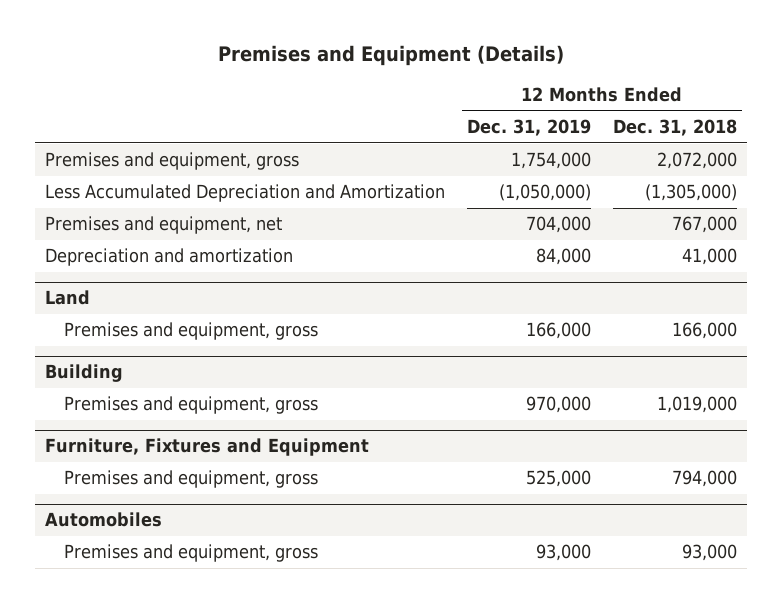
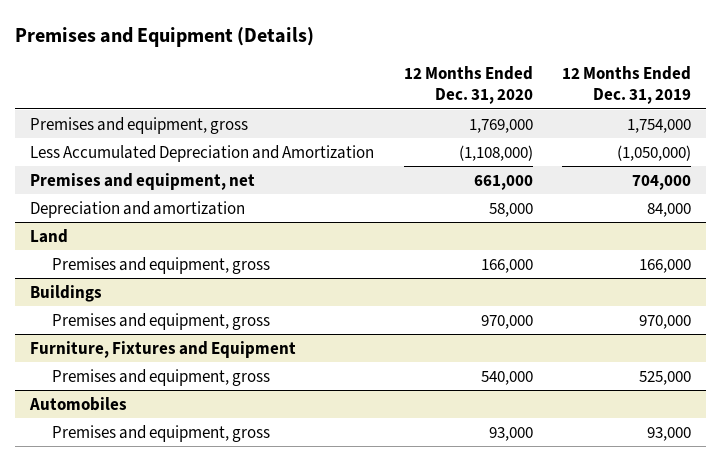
[612,118,737,136] Dec. 31, 2018 -> none
none -> [403,65,533,105] 12 Months Ended Dec. 31, 2020
[45,364,124,383] Building -> [29,284,102,302] Buildings

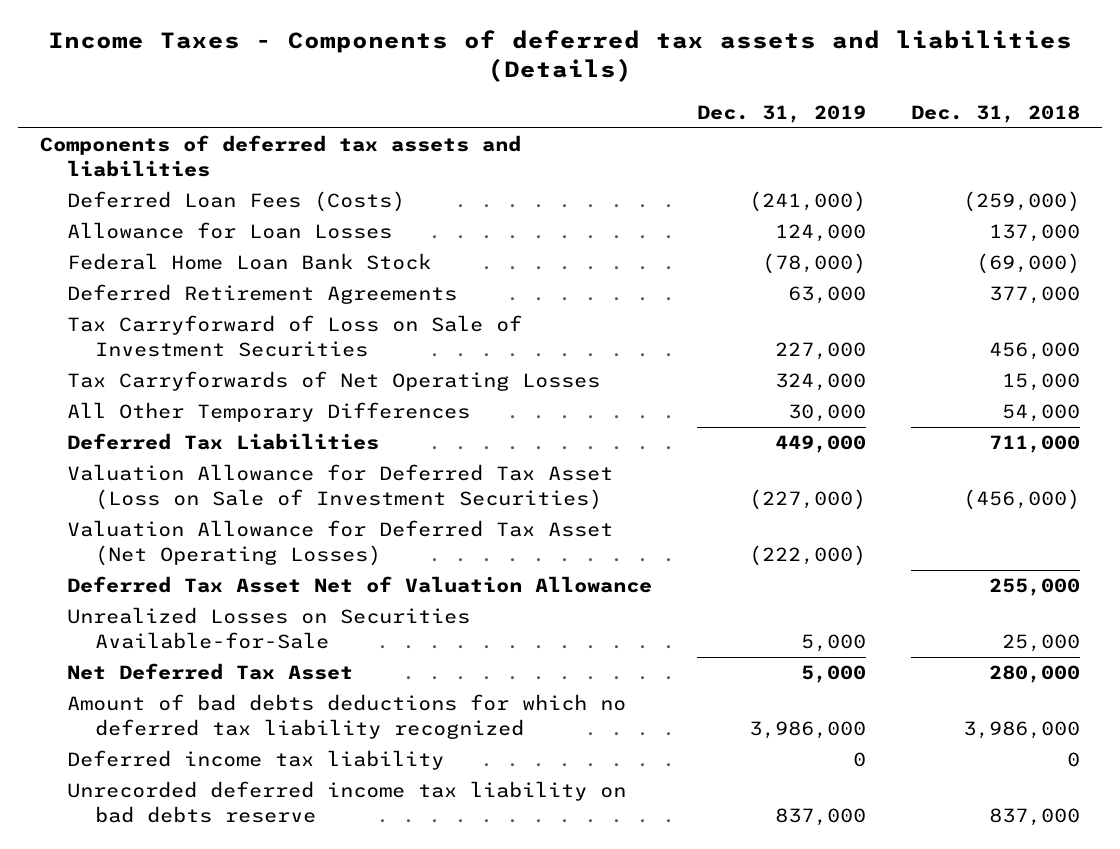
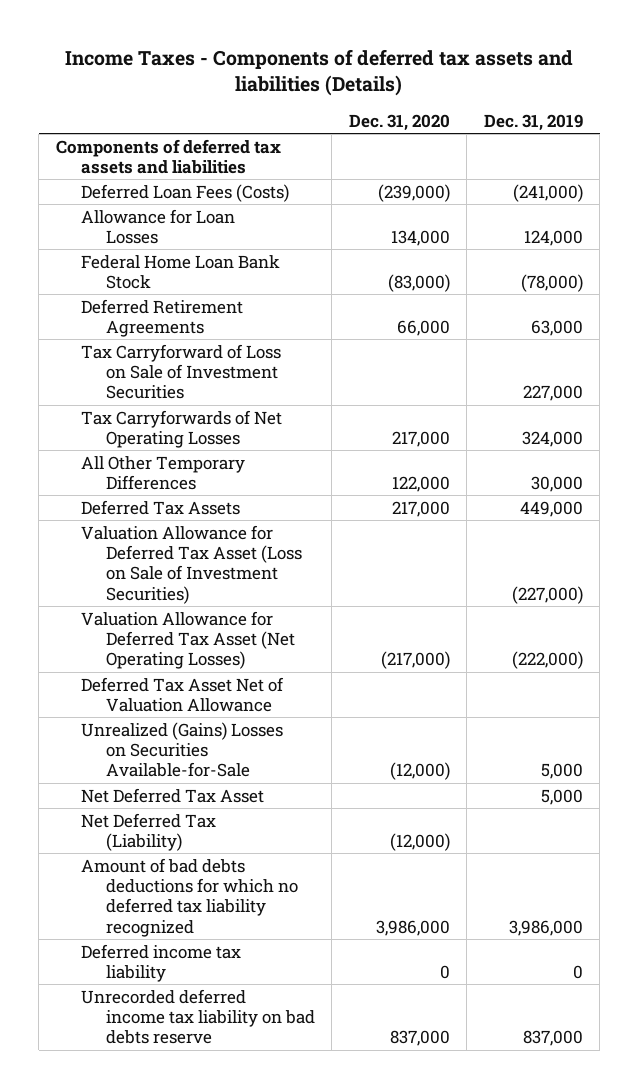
[910,105,1080,124] Dec. 31, 2018 -> none
none -> [348,113,450,131] Dec. 31, 2020
[67,433,380,451] Deferred Tax Liabilities -> [80,499,240,515] Deferred Tax Assets
[67,607,471,649] Unrealized Losses on Securities Available-for-Sale -> [80,721,283,778] Unrealized (Gains) Losses on Securities Available-for-Sale
none -> [80,812,216,852] Net Deferred Tax (Liability)

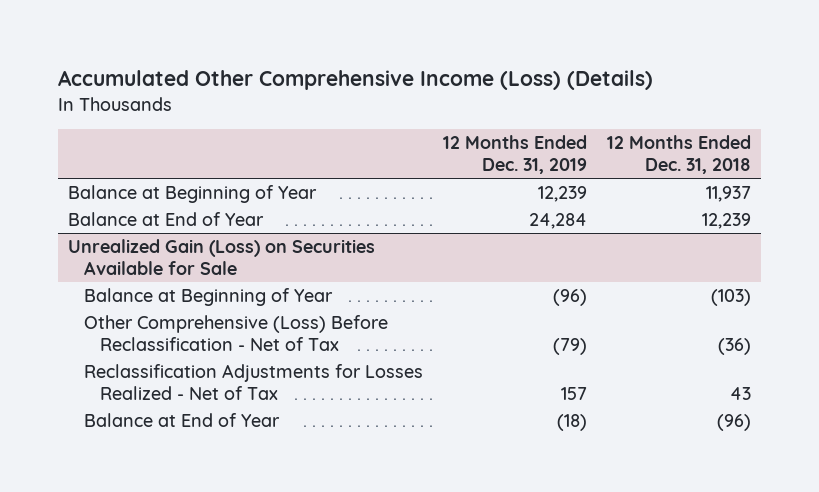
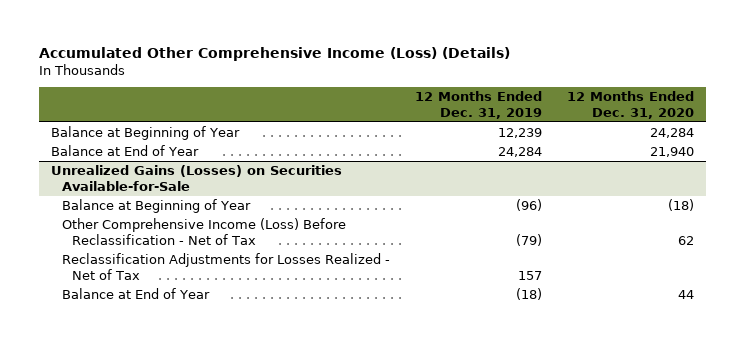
[607,134,752,174] 12 Months Ended Dec. 31, 2018 -> none
none -> [566,91,694,119] 12 Months Ended Dec. 31, 2020
[67,239,375,276] Unrealized Gain (Loss) on Securities Available for Sale -> [51,165,343,191] Unrealized Gains (Losses) on Securities Available-for-Sale
[84,315,389,352] Other Comprehensive (Loss) Before Reclassification - Net of Tax -> [61,218,346,245] Other Comprehensive Income (Loss) Before Reclassification - Net of Tax

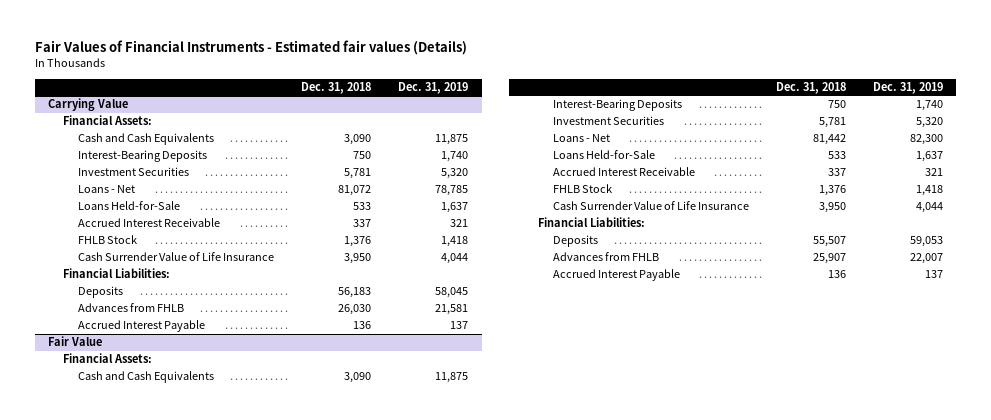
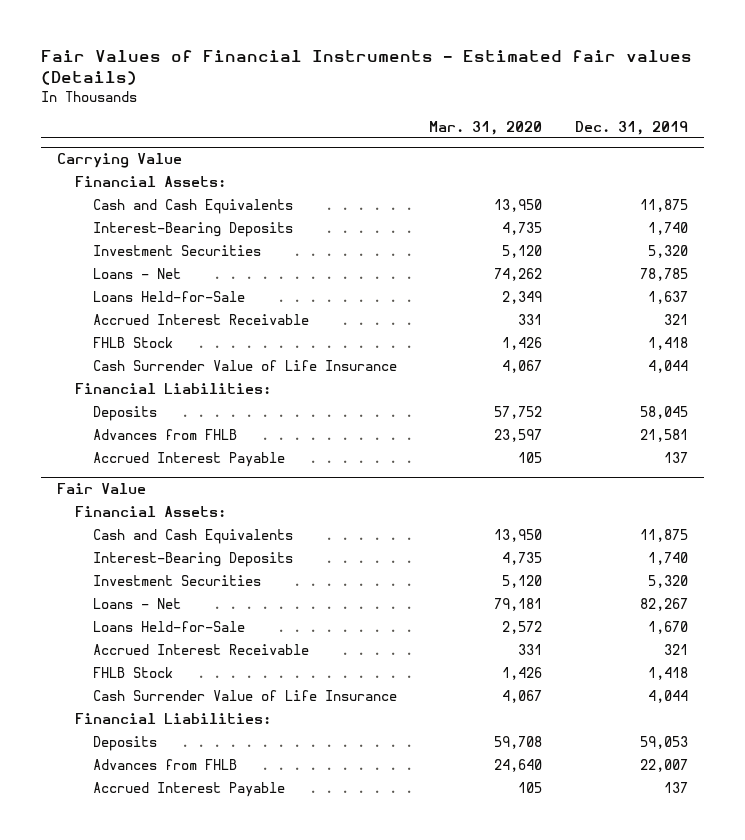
[301,81,372,94] Dec. 31, 2018 -> none
none -> [429,120,543,135] Mar. 31, 2020
[909,134,943,146] 82,300 -> [639,597,688,611] 82,267
[915,151,943,163] 1,637 -> [647,620,688,634] 1,670

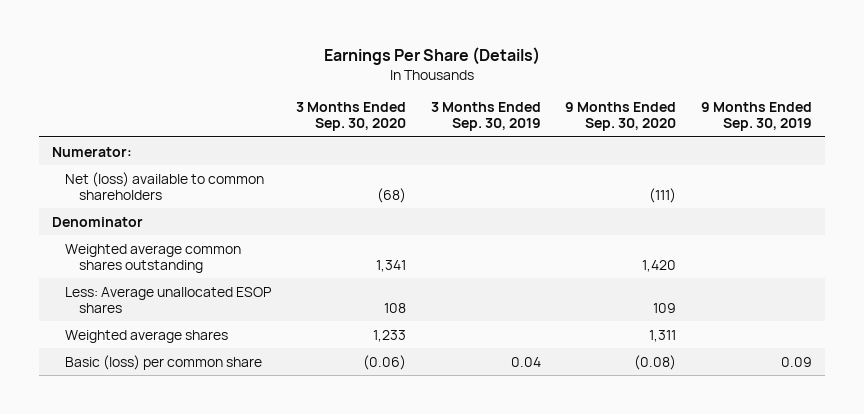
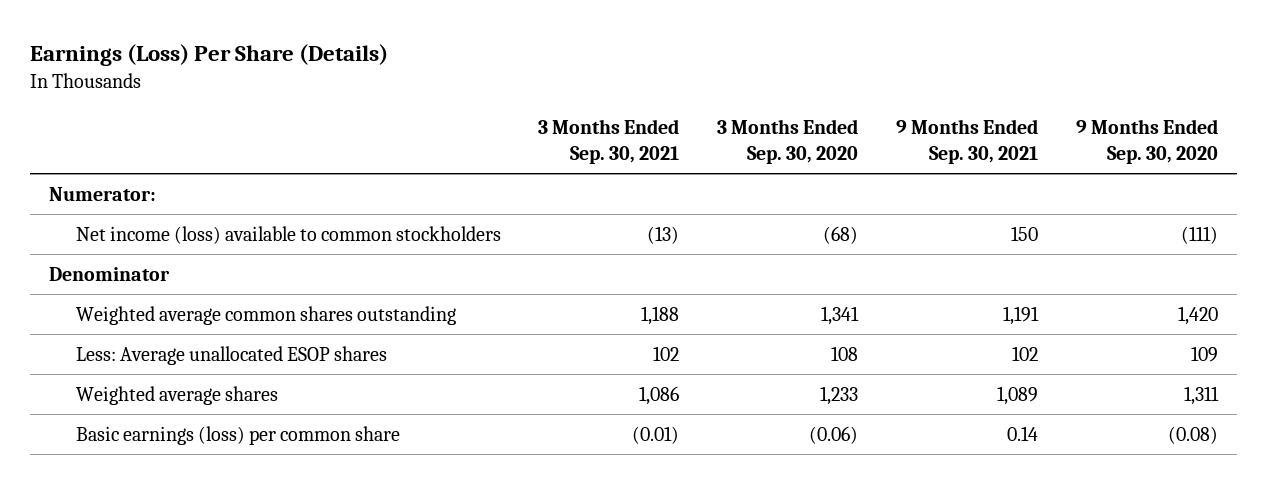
[323,46,540,65] Earnings Per Share (Details) -> [30,43,389,66] Earnings (Loss) Per Share (Details)
[430,102,541,132] 3 Months Ended Sep. 30, 2019 -> none
[701,102,813,132] 9 Months Ended Sep. 30, 2019 -> none
none -> [538,119,680,164] 3 Months Ended Sep. 30, 2021
none -> [896,119,1039,164] 9 Months Ended Sep. 30, 2021
[65,171,265,200] Net (loss) available to common shareholders -> [75,225,501,244] Net income (loss) available to common stockholders
[65,354,263,370] Basic (loss) per common share -> [75,425,400,445] Basic earnings (loss) per common share

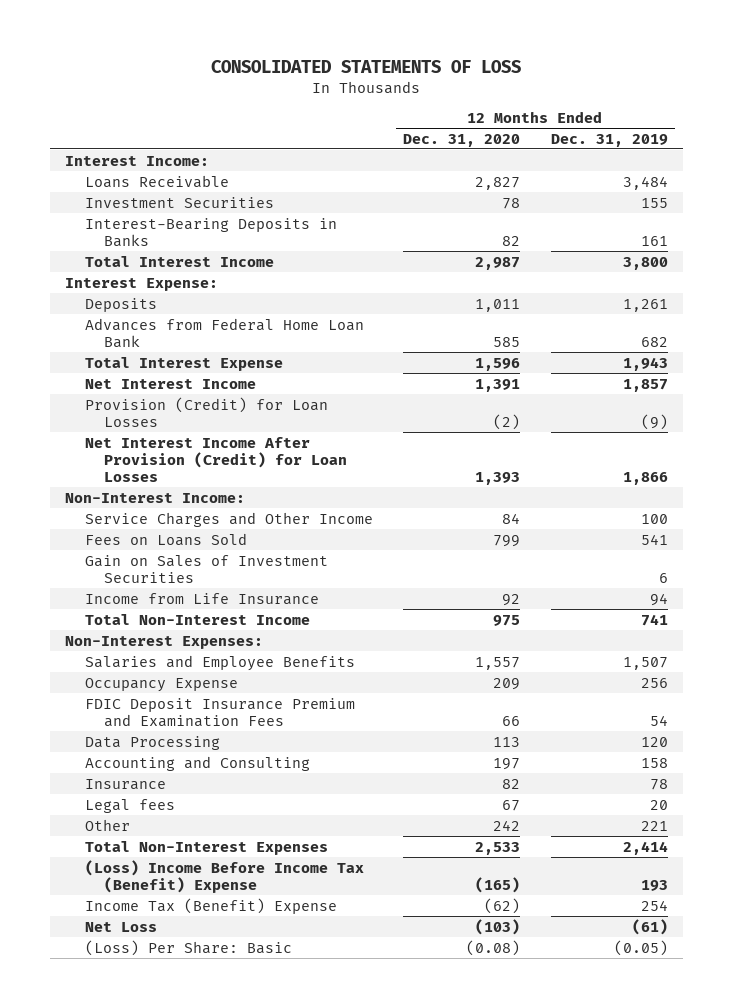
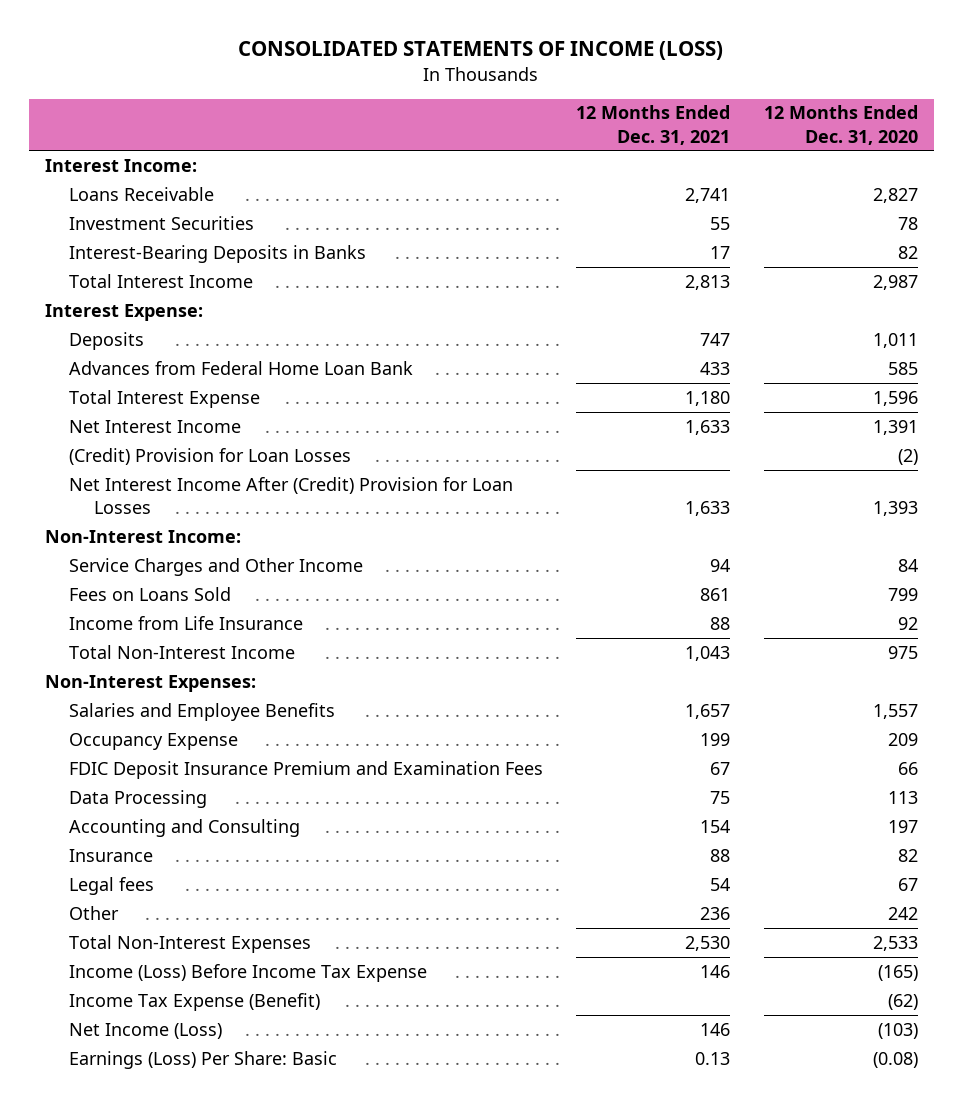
[211,59,522,73] CONSOLIDATED STATEMENTS OF LOSS -> [238,41,724,61] CONSOLIDATED STATEMENTS OF INCOME (LOSS)
[550,133,668,147] Dec. 31, 2019 -> none
none -> [576,105,731,145] 12 Months Ended Dec. 31, 2021
[84,396,328,427] Provision (Credit) for Loan Losses -> [69,447,352,465] (Credit) Provision for Loan Losses
[84,436,348,482] Net Interest Income After Provision (Credit) for Loan Losses -> [69,476,514,514] Net Interest Income After (Credit) Provision for Loan Losses
[84,554,328,583] Gain on Sales of Investment Securities -> none
[84,859,364,893] (Loss) Income Before Income Tax (Benefit) Expense -> [69,963,428,982] Income (Loss) Before Income Tax Expense
[84,897,337,914] Income Tax (Benefit) Expense -> [69,992,321,1011] Income Tax Expense (Benefit)
[84,921,157,932] Net Loss -> [69,1022,223,1039] Net Income (Loss)
[84,939,292,956] (Loss) Per Share: Basic -> [69,1050,338,1069] Earnings (Loss) Per Share: Basic

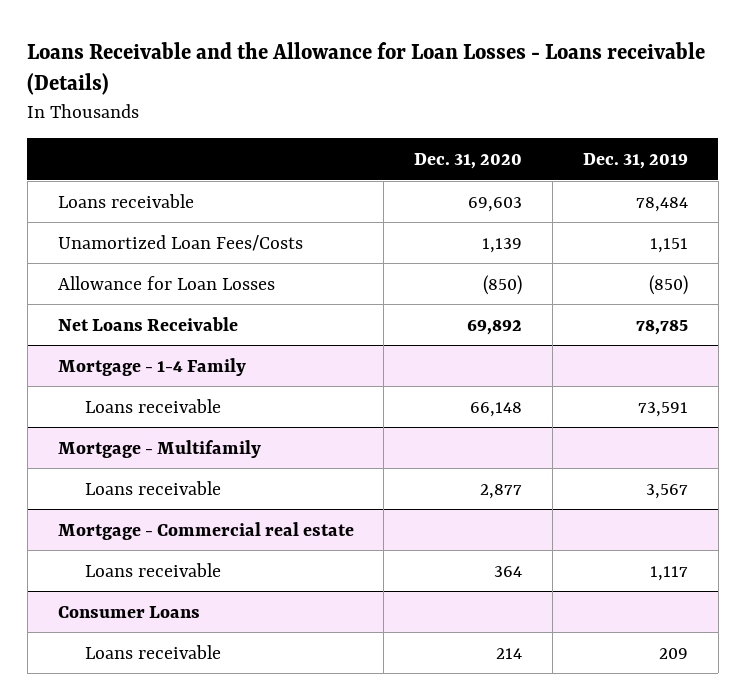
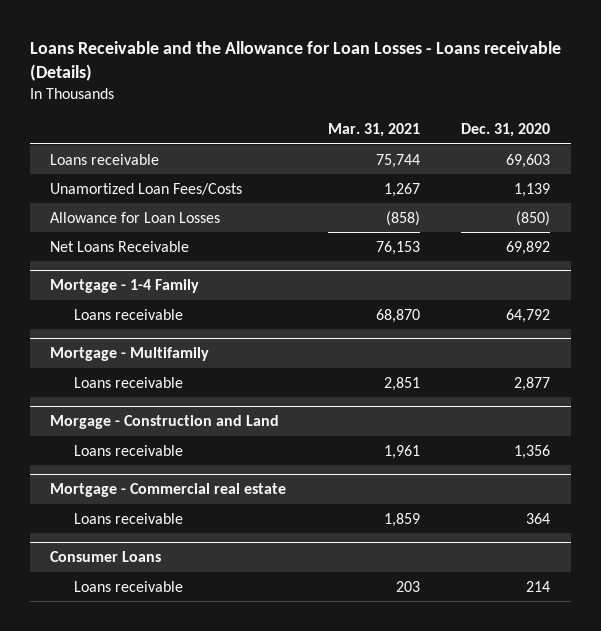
[582,152,688,169] Dec. 31, 2019 -> none
none -> [327,123,420,138] Mar. 31, 2021
[470,401,523,417] 66,148 -> [506,308,551,323] 64,792
none -> [50,414,280,429] Morgage - Construction and Land
none -> [74,444,184,456] Loans receivable

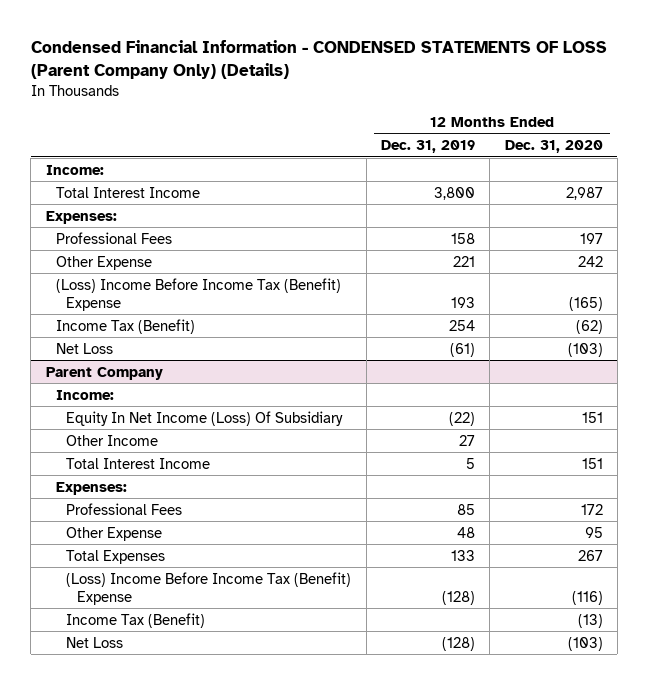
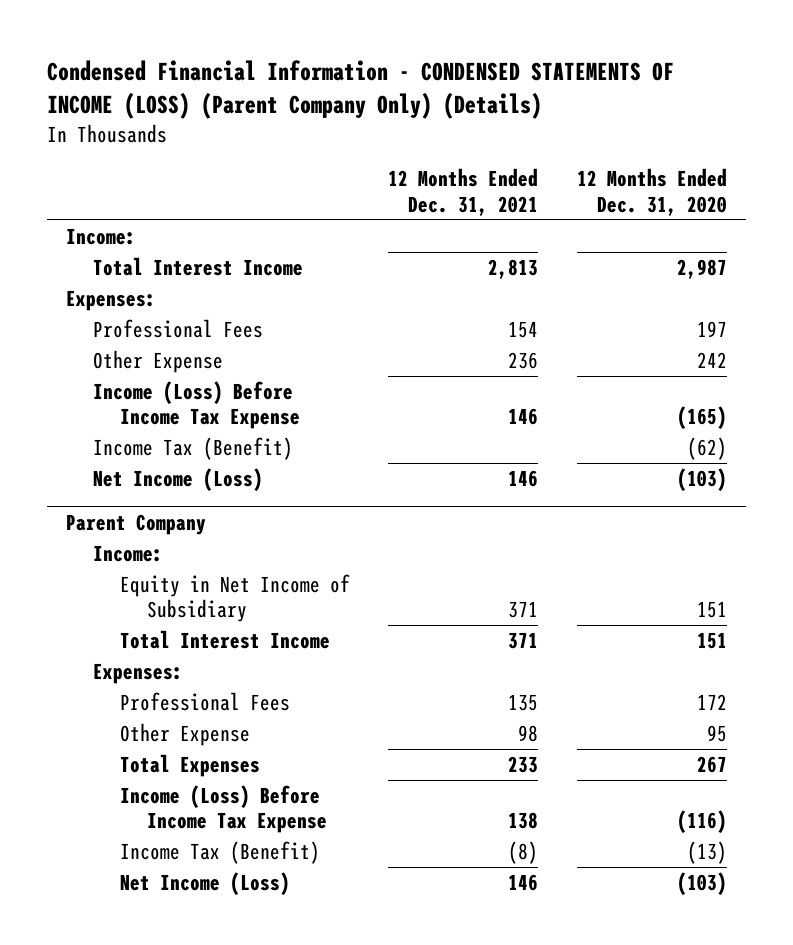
[30,40,607,80] Condensed Financial Information - CONDENSED STATEMENTS OF LOSS (Parent Company Only) (Details) -> [47,60,675,120] Condensed Financial Information - CONDENSED STATEMENTS OF INCOME (LOSS) (Parent Company Only) (Details)
[380,140,475,154] Dec. 31, 2019 -> none
none -> [388,168,539,216] 12 Months Ended Dec. 31, 2021
[55,277,341,311] (Loss) Income Before Income Tax (Benefit) Expense -> [93,380,300,430] Income (Loss) Before Income Tax Expense
[55,342,113,354] Net Loss -> [93,467,264,491] Net Income (Loss)
[66,434,159,446] Other Income -> none
[66,410,344,426] Equity In Net Income (Loss) Of Subsidiary -> [119,573,350,623] Equity in Net Income of Subsidiary
[66,571,352,605] (Loss) Income Before Income Tax (Benefit) Expense -> [119,784,327,834] Income (Loss) Before Income Tax Expense
[66,636,124,648] Net Loss -> [119,871,290,895] Net Income (Loss)

